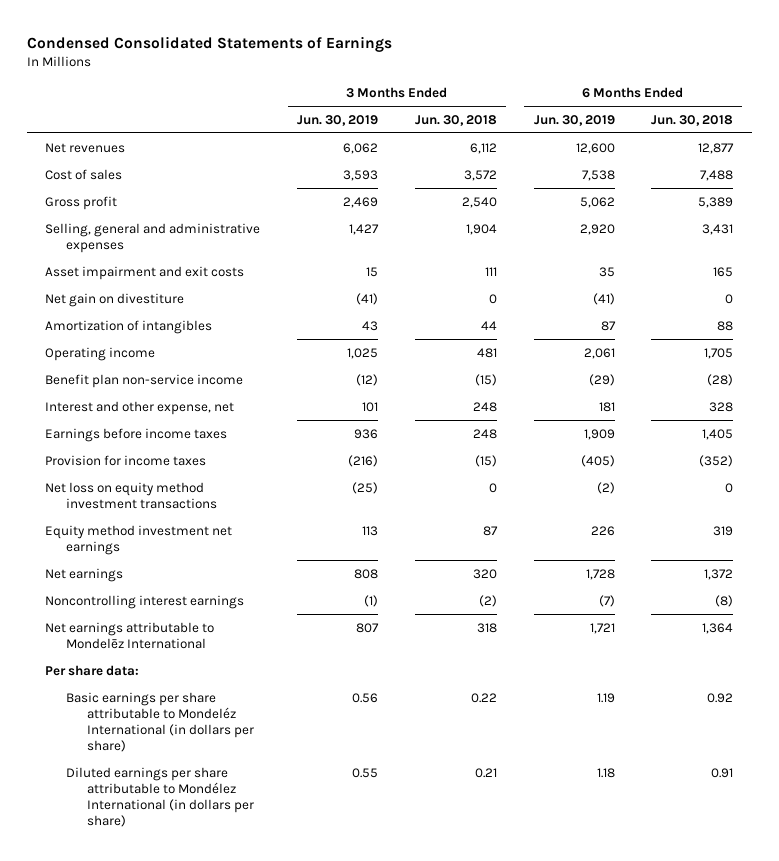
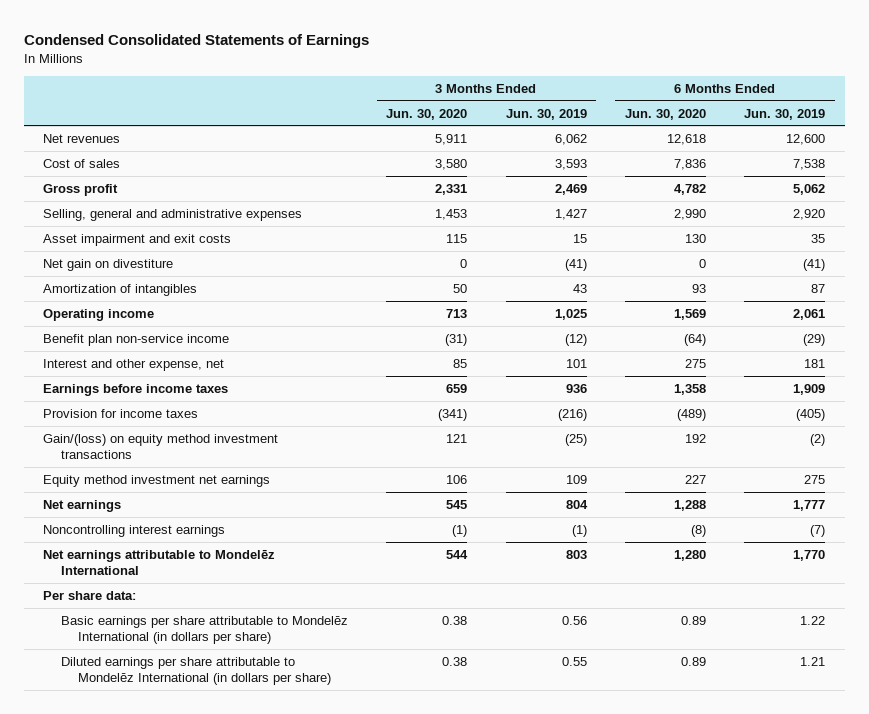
[414,114,497,126] Jun. 30, 2018 -> none
[651,114,734,126] Jun. 30, 2018 -> none
none -> [386,108,468,120] Jun. 30, 2020
none -> [625,108,707,120] Jun. 30, 2020
[45,481,218,509] Net loss on equity method investment transactions -> [43,433,279,459] Gain/(loss) on equity method investment transactions
[362,525,379,536] 113 -> [565,474,587,484] 109
[590,525,615,536] 226 -> [804,474,826,484] 275
[354,568,379,579] 808 -> [565,499,588,509] 804
[585,568,615,580] 1,728 -> [793,499,826,511] 1,777
[356,622,380,633] 807 -> [565,549,587,559] 803
[589,622,615,634] 1,721 -> [793,549,826,561] 1,770
[66,691,255,753] Basic earnings per share attributable to Mondeléz International (in dollars per share) -> [60,615,348,644] Basic earnings per share attributable to Mondelēz International (in dollars per share)
[596,692,615,703] 1.19 -> [800,615,826,625] 1.22
[66,766,255,828] Diluted earnings per share attributable to Mondélez International (in dollars per share) -> [60,656,331,685] Diluted earnings per share attributable to Mondelēz International (in dollars per share)
[596,767,615,778] 1.18 -> [800,656,826,666] 1.21

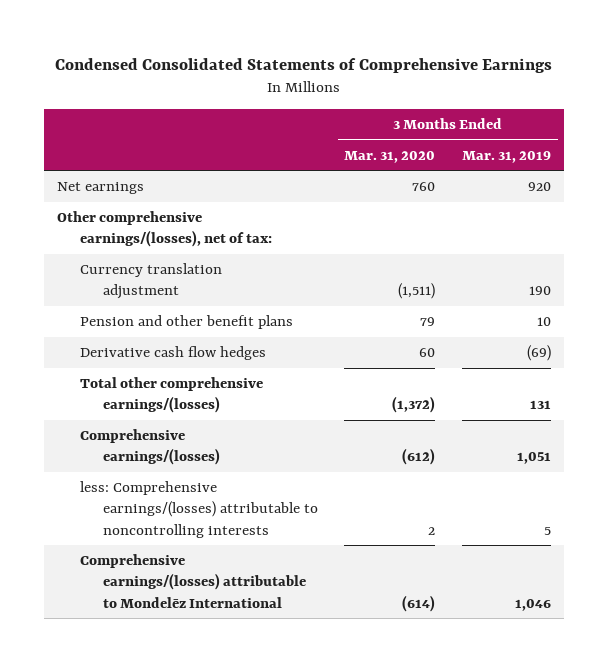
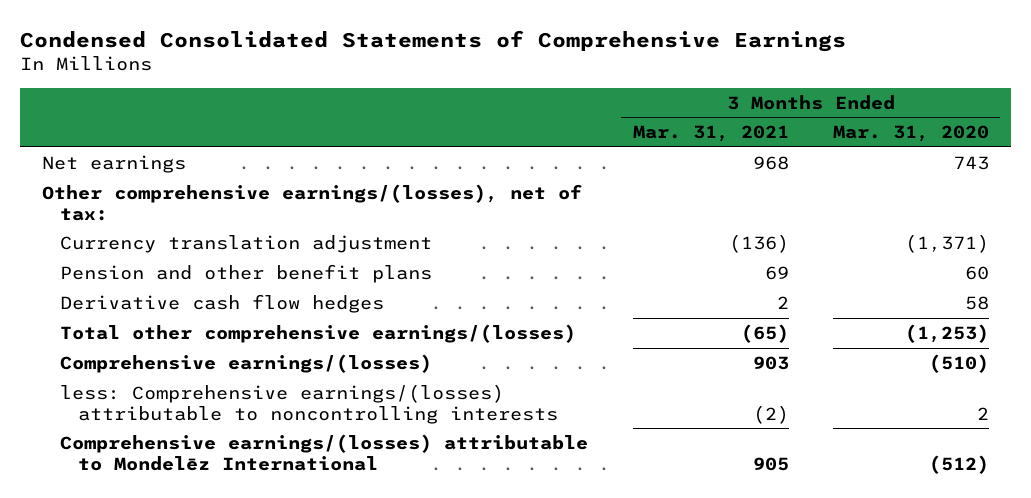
[462,150,552,163] Mar. 31, 2019 -> none
none -> [632,125,789,143] Mar. 31, 2021
[412,182,436,192] 760 -> [952,155,989,170] 743
[398,283,436,300] (1,511) -> [904,233,989,253] (1,371)
[420,317,436,327] 79 -> [964,265,989,280] 60
[419,348,436,358] 60 -> [964,295,989,310] 58
[392,396,436,414] (1,372) -> [904,323,989,343] (1,253)
[402,448,436,466] (612) -> [928,353,989,373] (510)
[402,594,436,612] (614) -> [928,454,989,474] (512)

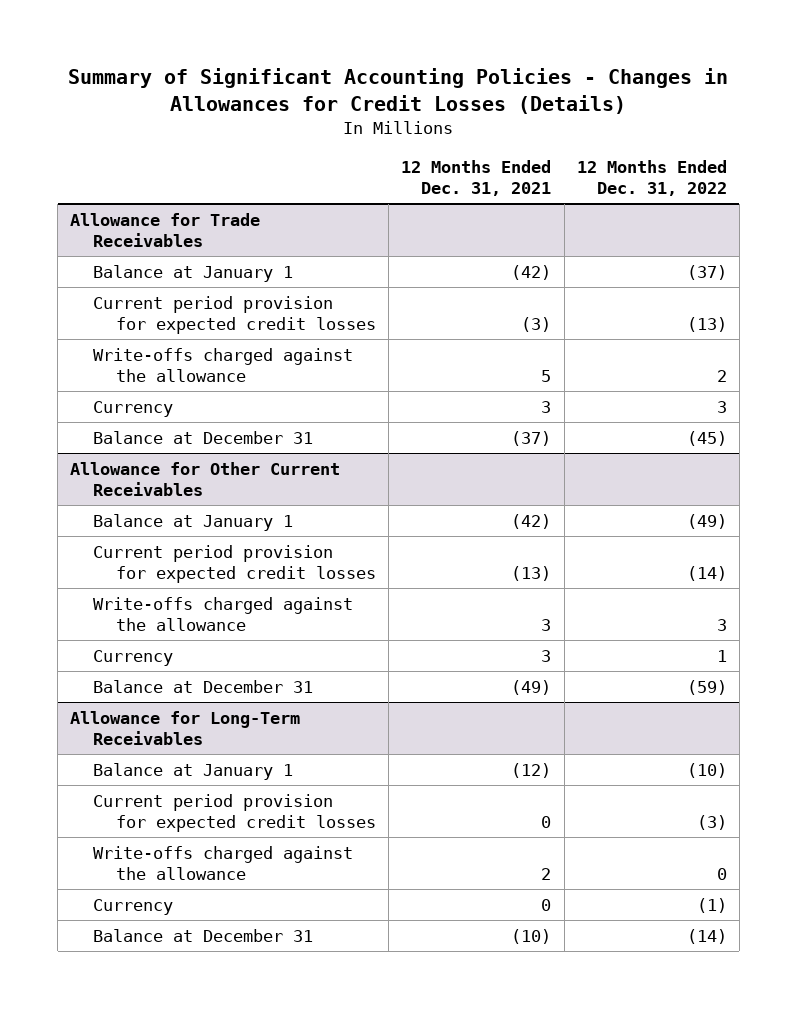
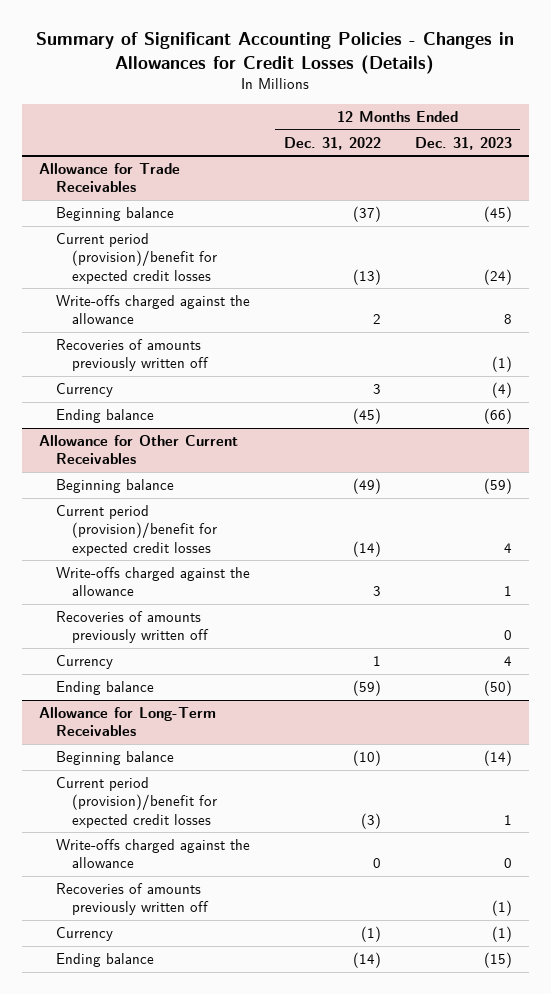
[401,159,552,197] 12 Months Ended Dec. 31, 2021 -> none
none -> [414,136,512,150] Dec. 31, 2023
[93,264,294,282] Balance at January 1 -> [55,207,174,222] Beginning balance
[93,295,377,335] Current period provision for expected credit losses -> [55,233,218,284] Current period (provision)/benefit for expected credit losses
none -> [55,339,210,372] Recoveries of amounts previously written off
[93,430,314,444] Balance at December 31 -> [55,409,154,424] Ending balance
[93,513,294,531] Balance at January 1 -> [55,479,174,494] Beginning balance
[93,544,377,584] Current period provision for expected credit losses -> [55,505,218,556] Current period (provision)/benefit for expected credit losses
none -> [55,611,210,644] Recoveries of amounts previously written off
[93,679,314,693] Balance at December 31 -> [55,681,154,696] Ending balance
[93,762,294,780] Balance at January 1 -> [55,751,174,766] Beginning balance
[93,793,377,833] Current period provision for expected credit losses -> [55,777,218,828] Current period (provision)/benefit for expected credit losses
none -> [55,883,210,916] Recoveries of amounts previously written off
[93,928,314,942] Balance at December 31 -> [55,953,154,968] Ending balance

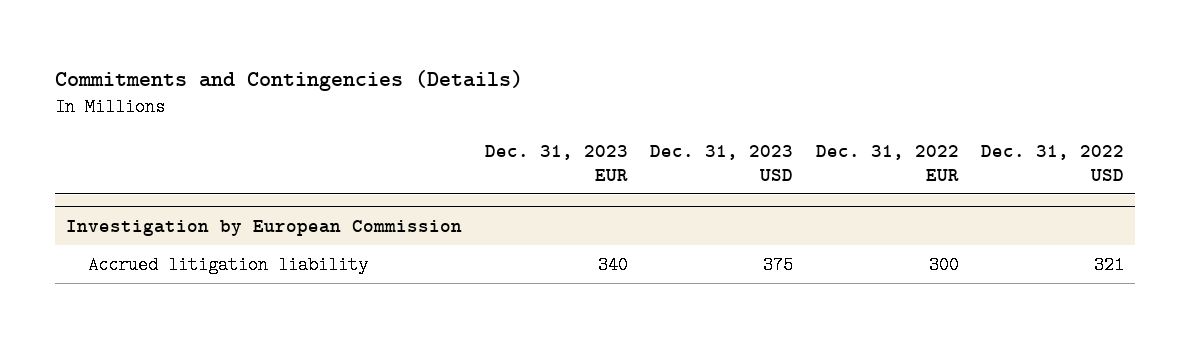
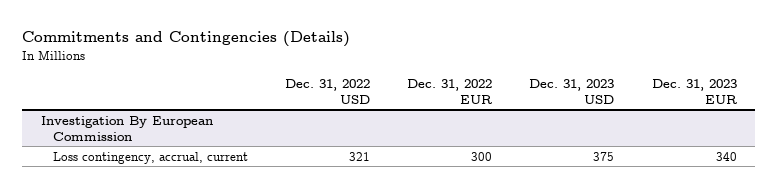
[66,219,463,236] Investigation by European Commission -> [40,115,213,141] Investigation By European Commission
[87,256,368,275] Accrued litigation liability -> [52,151,248,164] Loss contingency, accrual, current

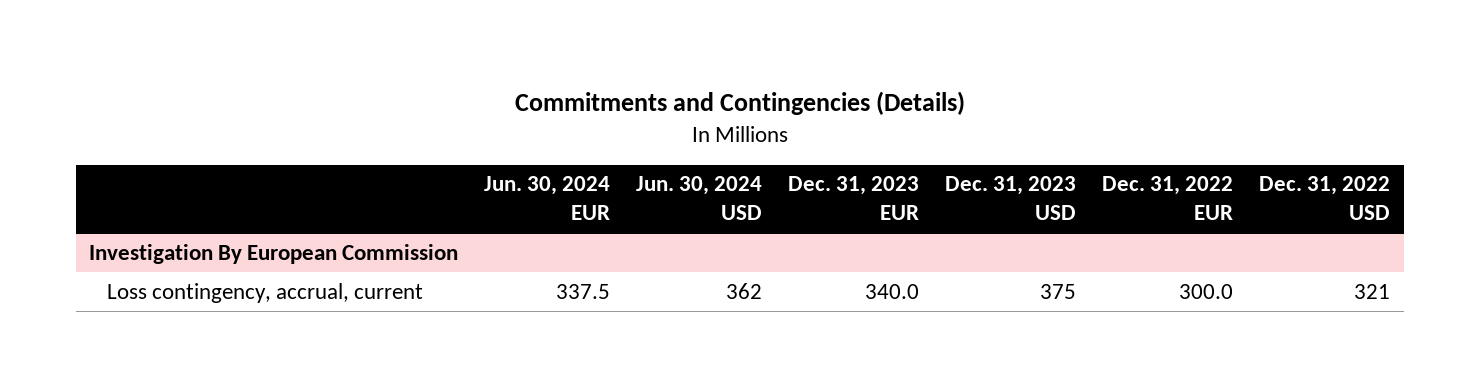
none -> [483,176,610,221] Jun. 30, 2024 EUR
none -> [636,176,763,221] Jun. 30, 2024 USD
[471,151,493,161] 300 -> [1179,283,1234,299] 300.0
[715,151,737,161] 340 -> [865,283,920,299] 340.0

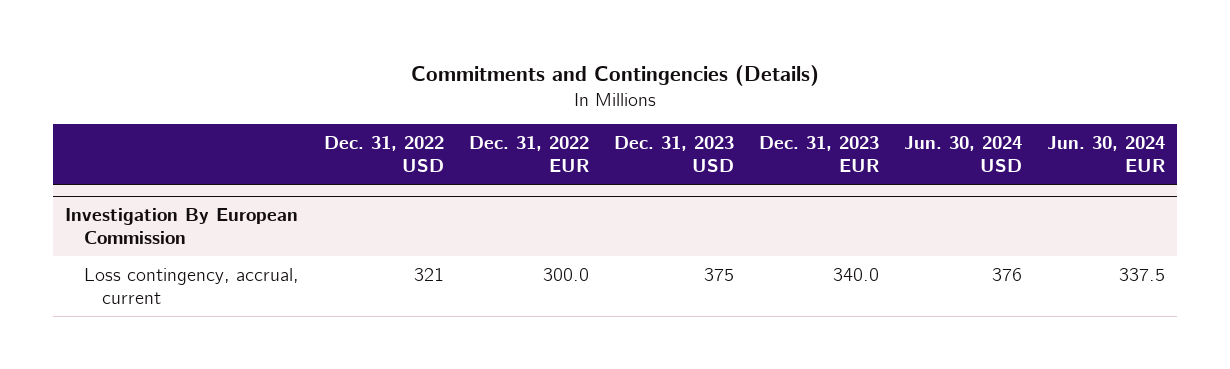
[726,282,763,299] 362 -> [991,267,1022,281] 376

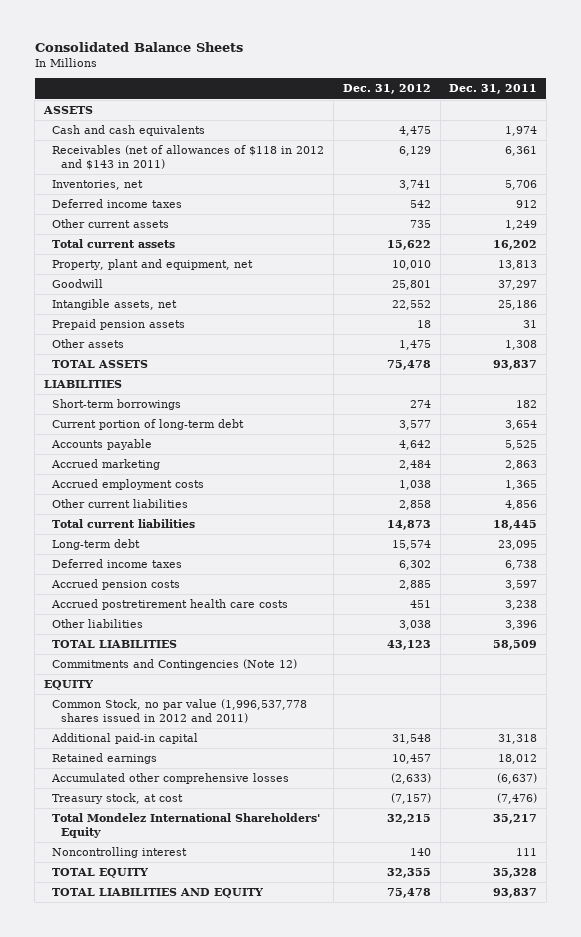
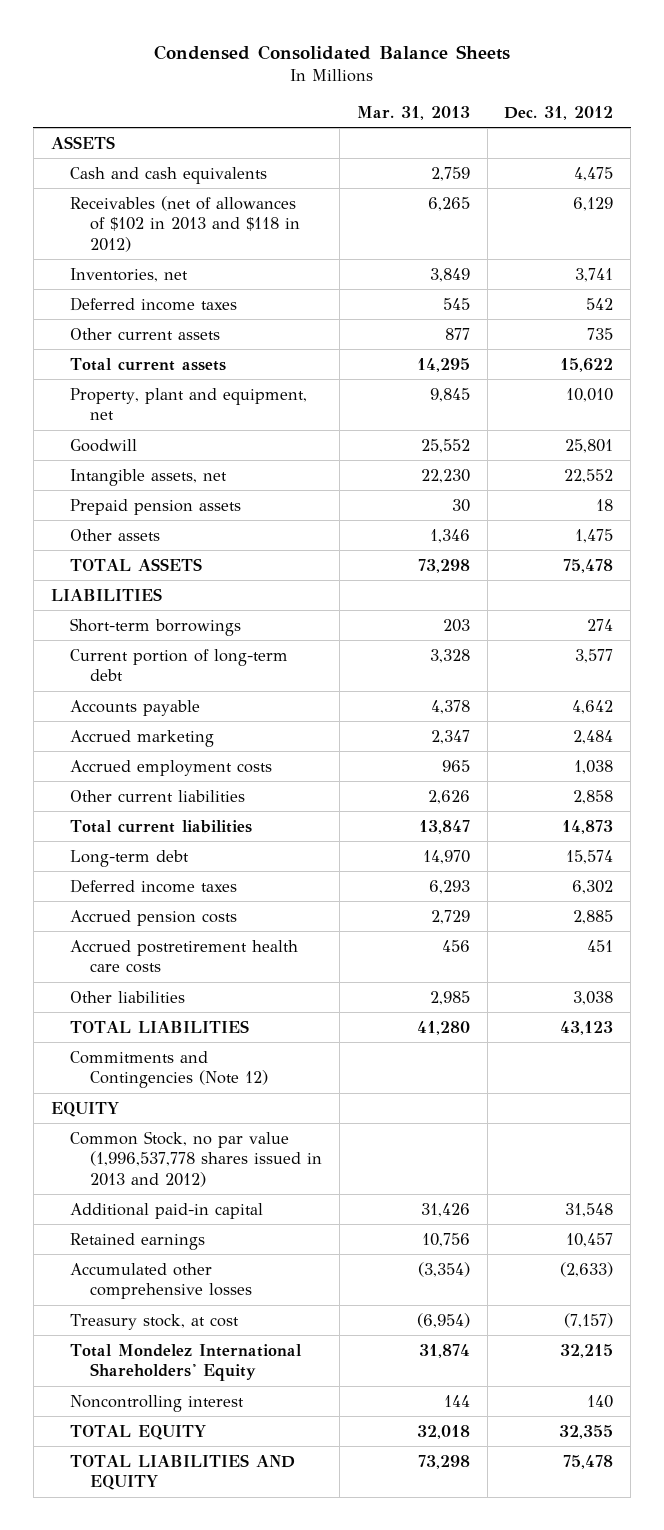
[34,42,243,53] Consolidated Balance Sheets -> [154,44,511,60] Condensed Consolidated Balance Sheets
[449,84,538,95] Dec. 31, 2011 -> none
none -> [356,106,470,121] Mar. 31, 2013
[52,145,325,171] Receivables (net of allowances of $118 in 2012 and $143 in 2011) -> [70,195,301,252] Receivables (net of allowances of $102 in 2013 and $118 in 2012)
[52,699,308,724] Common Stock, no par value (1,996,537,778 shares issued in 2012 and 2011) -> [70,1130,323,1187] Common Stock, no par value (1,996,537,778 shares issued in 2013 and 2012)

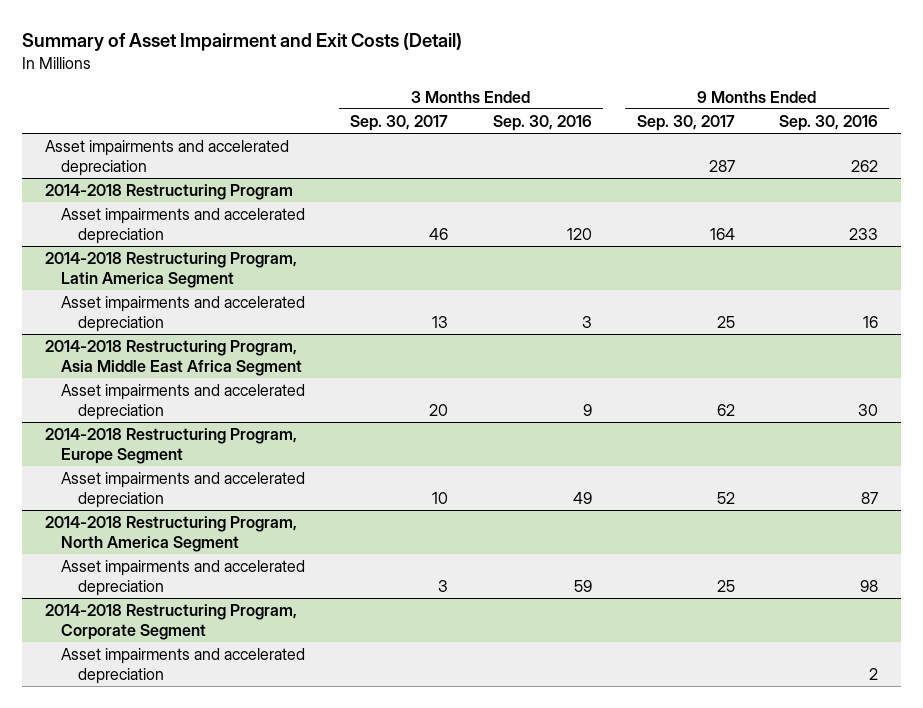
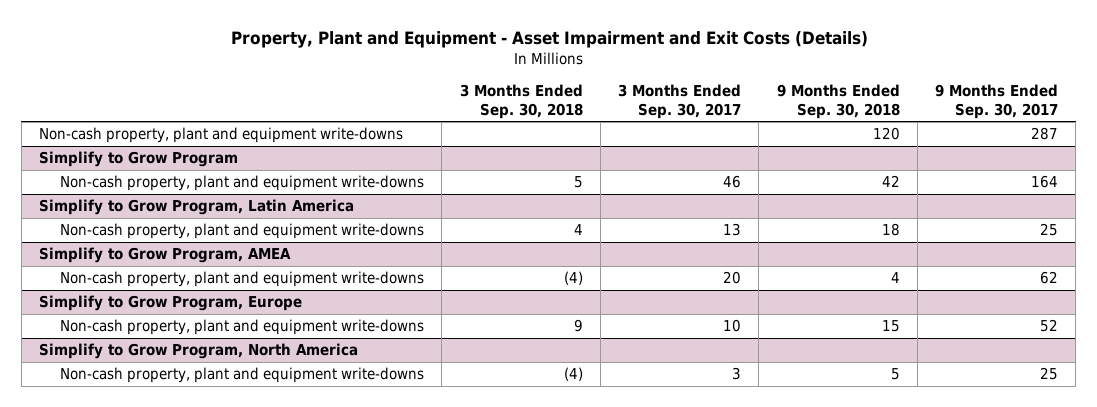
[22,33,463,52] Summary of Asset Impairment and Exit Costs (Detail) -> [230,31,868,49] Property, Plant and Equipment - Asset Impairment and Exit Costs (Details)
[492,114,592,131] Sep. 30, 2016 -> none
[779,114,879,131] Sep. 30, 2016 -> none
none -> [459,83,583,119] 3 Months Ended Sep. 30, 2018
none -> [776,83,900,119] 9 Months Ended Sep. 30, 2018
[44,183,293,200] 2014-2018 Restructuring Program -> none
[44,251,297,288] 2014-2018 Restructuring Program, Latin America Segment -> none
[44,339,303,376] 2014-2018 Restructuring Program, Asia Middle East Africa Segment -> none
[44,427,297,464] 2014-2018 Restructuring Program, Europe Segment -> none
[44,515,297,552] 2014-2018 Restructuring Program, North America Segment -> none
[44,603,297,640] 2014-2018 Restructuring Program, Corporate Segment -> none
[61,647,306,684] Asset impairments and accelerated depreciation -> none
[44,139,289,176] Asset impairments and accelerated depreciation -> [39,127,404,144] Non-cash property, plant and equipment write-downs
none -> [39,151,239,168] Simplify to Grow Program
[61,207,306,244] Asset impairments and accelerated depreciation -> [60,175,425,192] Non-cash property, plant and equipment write-downs
none -> [39,199,355,216] Simplify to Grow Program, Latin America
[61,295,306,332] Asset impairments and accelerated depreciation -> [60,223,425,240] Non-cash property, plant and equipment write-downs
none -> [39,247,292,264] Simplify to Grow Program, AMEA
[61,383,306,420] Asset impairments and accelerated depreciation -> [60,271,425,288] Non-cash property, plant and equipment write-downs
none -> [39,295,303,312] Simplify to Grow Program, Europe
[61,471,306,508] Asset impairments and accelerated depreciation -> [60,319,425,336] Non-cash property, plant and equipment write-downs
none -> [39,343,359,360] Simplify to Grow Program, North America
[61,559,306,596] Asset impairments and accelerated depreciation -> [60,367,425,384] Non-cash property, plant and equipment write-downs

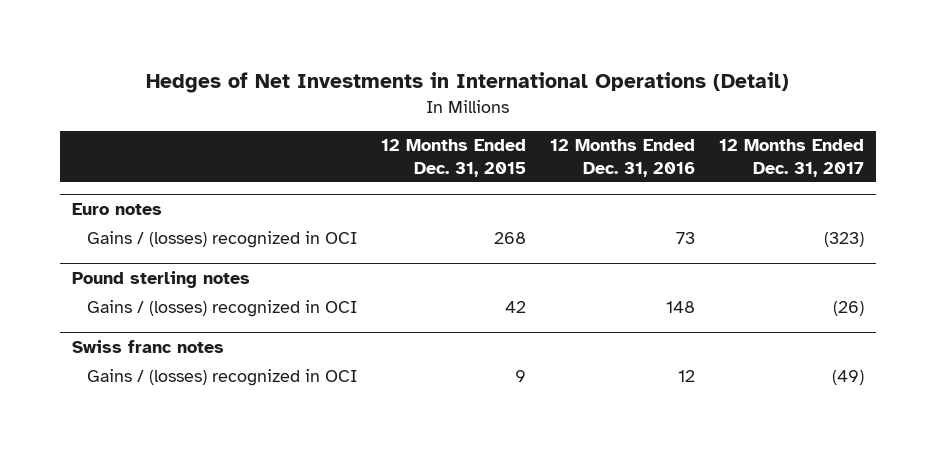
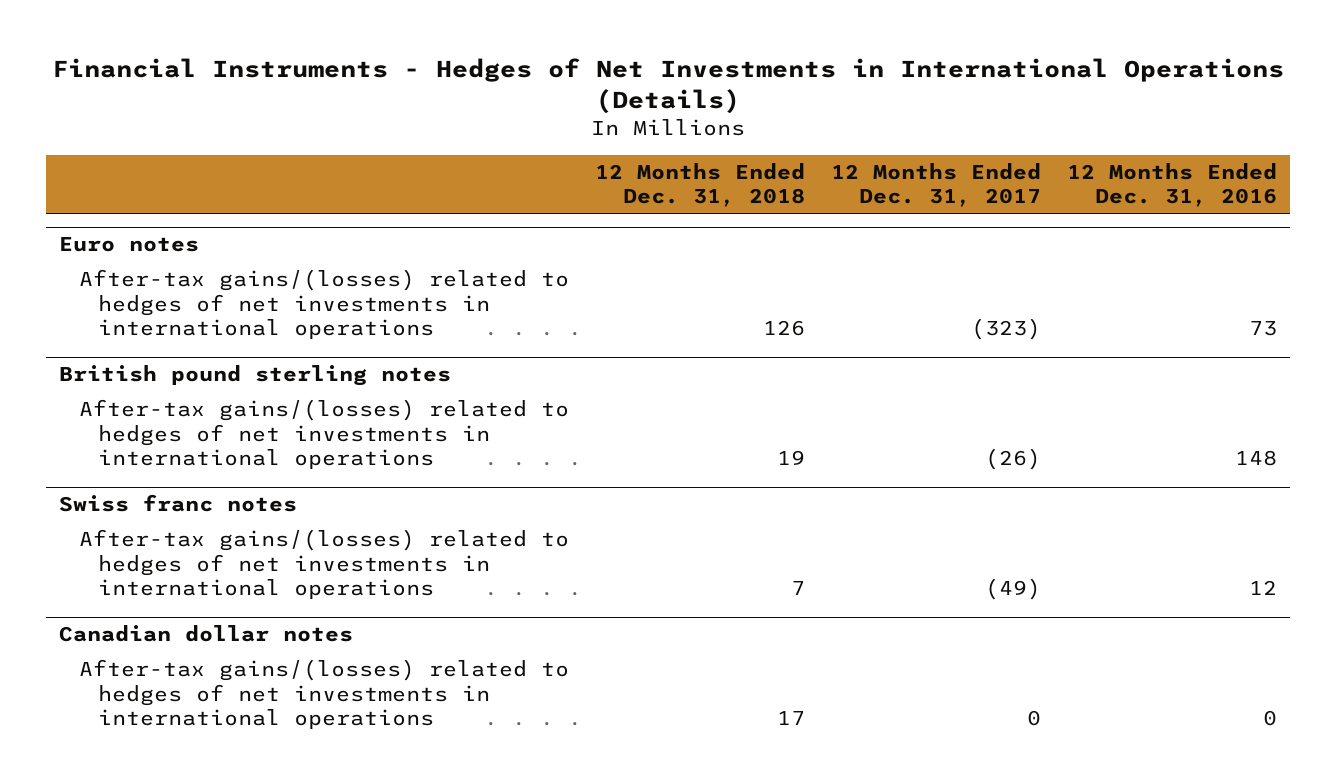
[145,72,789,94] Hedges of Net Investments in International Operations (Detail) -> [51,58,1284,114] Financial Instruments - Hedges of Net Investments in International Operations (Details)
[380,139,526,177] 12 Months Ended Dec. 31, 2015 -> none
none -> [594,163,805,208] 12 Months Ended Dec. 31, 2018
[86,230,357,248] Gains / (losses) recognized in OCI -> [78,269,569,339] After-tax gains/(losses) related to hedges of net investments in international operations
[72,270,251,288] Pound sterling notes -> [59,365,452,387] British pound sterling notes
[86,299,357,317] Gains / (losses) recognized in OCI -> [78,399,569,469] After-tax gains/(losses) related to hedges of net investments in international operations
[86,368,357,386] Gains / (losses) recognized in OCI -> [78,529,569,599] After-tax gains/(losses) related to hedges of net investments in international operations
none -> [59,625,354,643] Canadian dollar notes
none -> [78,659,569,729] After-tax gains/(losses) related to hedges of net investments in international operations

